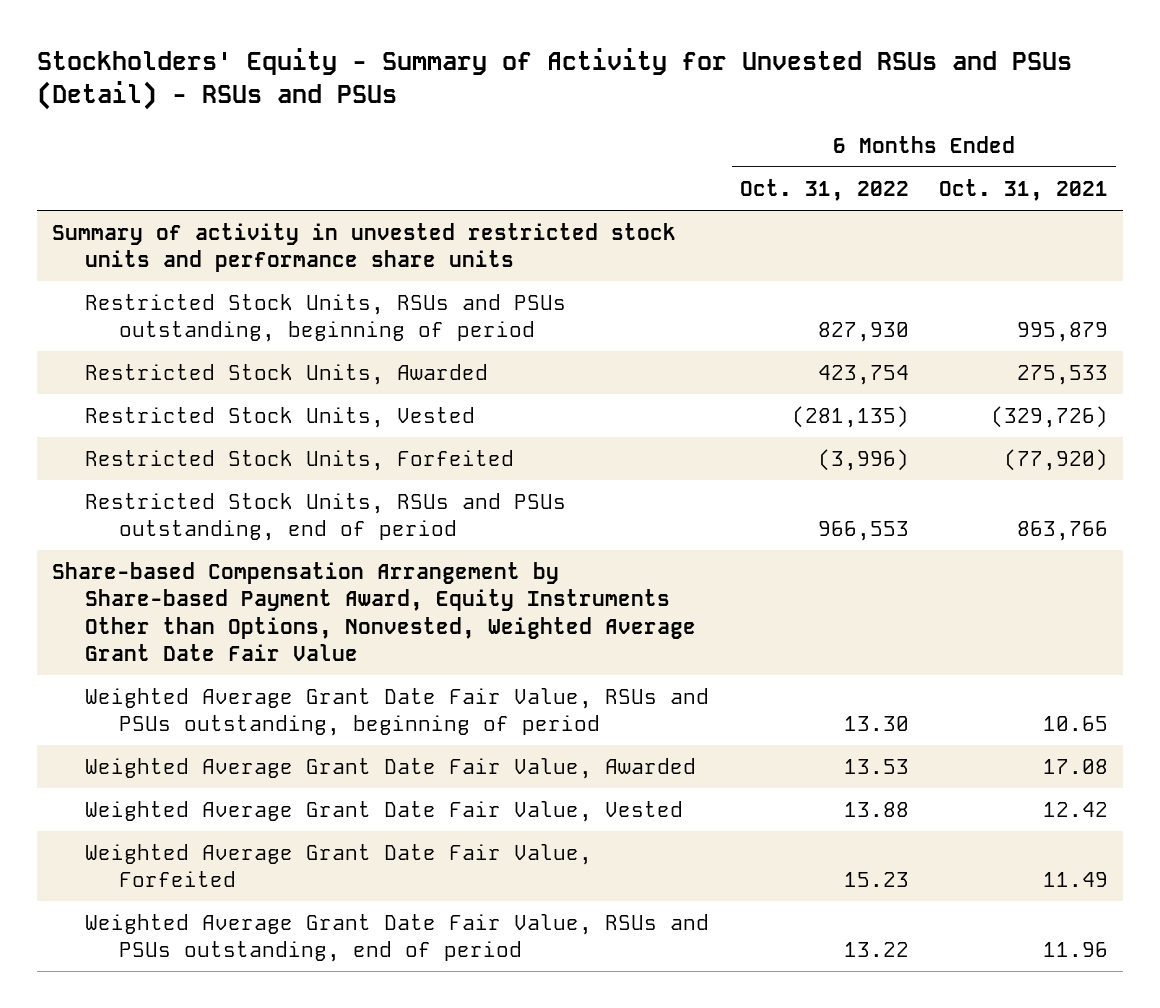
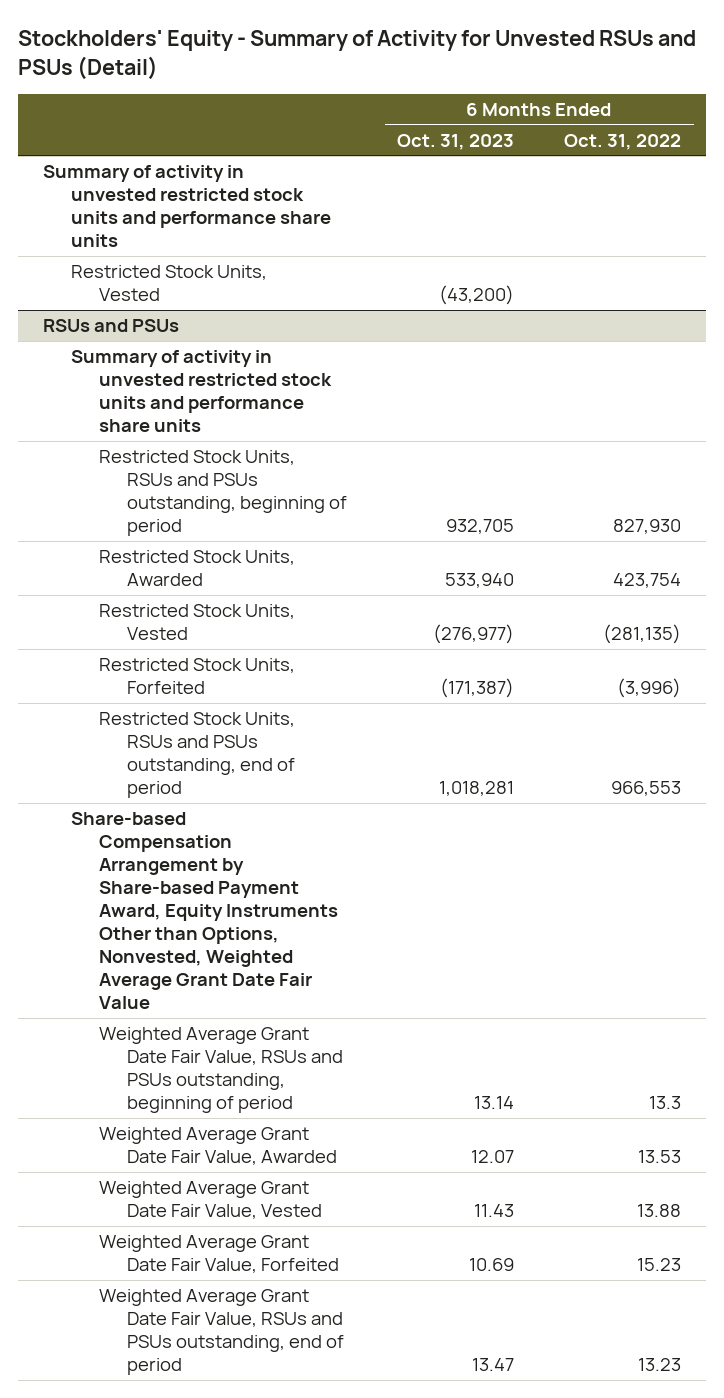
[36,47,1072,110] Stockholders' Equity - Summary of Activity for Unvested RSUs and PSUs (Detail) - RSUs and PSUs -> [17,30,696,81] Stockholders' Equity - Summary of Activity for Unvested RSUs and PSUs (Detail)
[939,178,1109,201] Oct. 31, 2021 -> none
none -> [397,133,515,150] Oct. 31, 2023
none -> [70,265,267,302] Restricted Stock Units, Vested
none -> [42,319,179,333] RSUs and PSUs
none -> [70,350,333,433] Summary of activity in unvested restricted stock units and performance share units
[843,716,909,732] 13.30 -> [649,1096,682,1110] 13.3
[843,942,909,958] 13.22 -> [638,1358,682,1372] 13.23

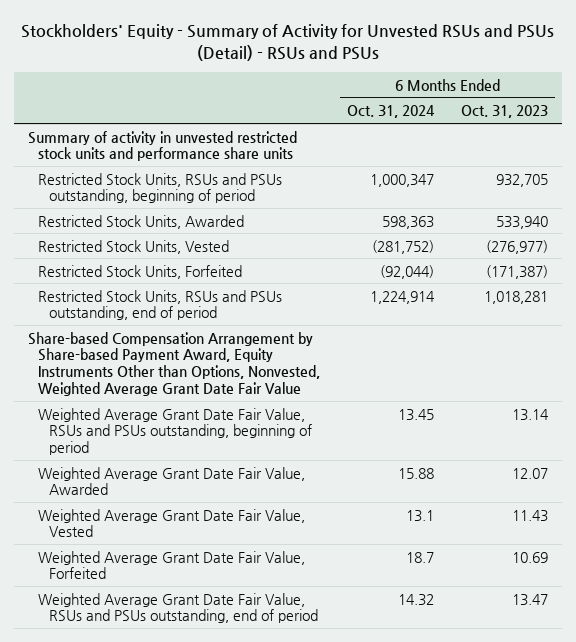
[17,30,696,81] Stockholders' Equity - Summary of Activity for Unvested RSUs and PSUs (Detail) -> [20,24,554,62] Stockholders' Equity - Summary of Activity for Unvested RSUs and PSUs (Detail) - RSUs and PSUs
[564,133,682,150] Oct. 31, 2022 -> none
none -> [347,105,436,119] Oct. 31, 2024
[70,265,267,302] Restricted Stock Units, Vested -> none
[42,319,179,333] RSUs and PSUs -> none
[70,350,333,433] Summary of activity in unvested restricted stock units and performance share units -> none

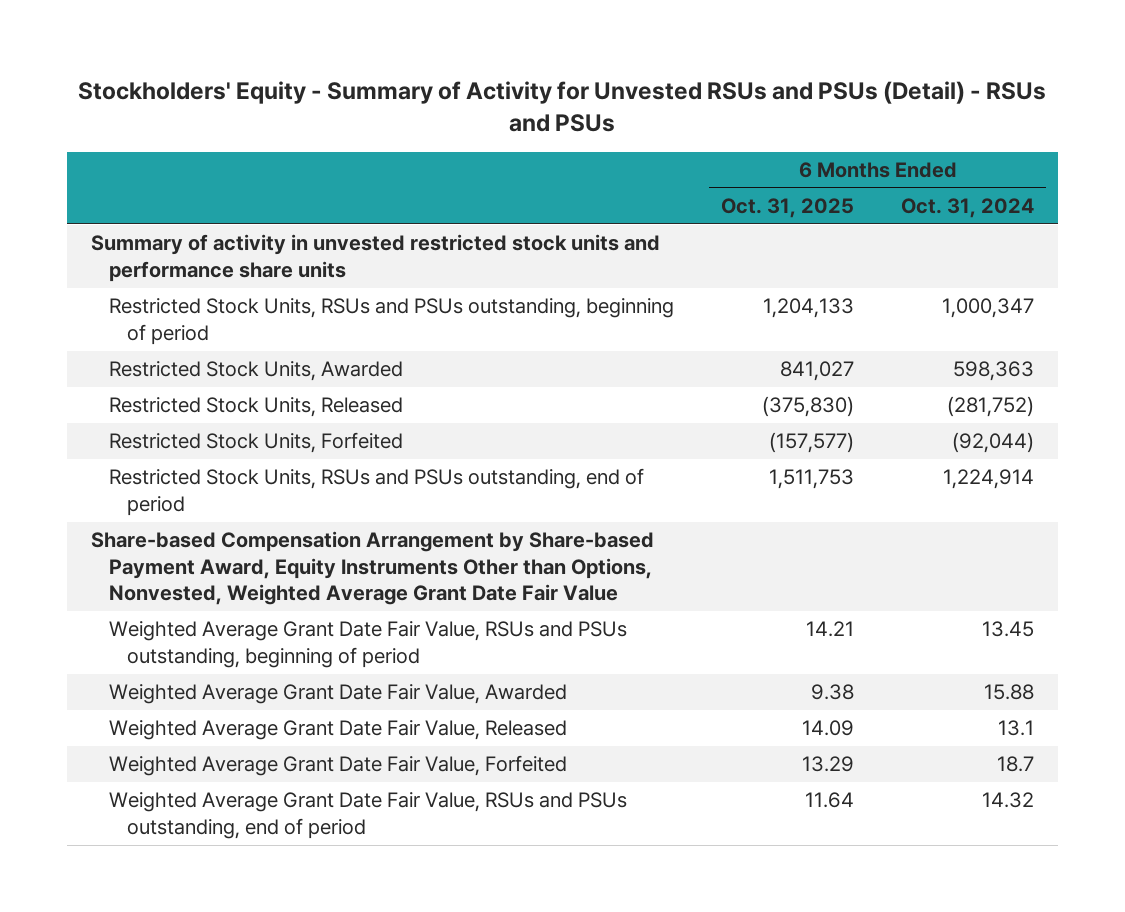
[461,105,549,119] Oct. 31, 2023 -> none
none -> [721,198,855,219] Oct. 31, 2025
[38,239,230,254] Restricted Stock Units, Vested -> [108,397,403,418] Restricted Stock Units, Released
[38,508,306,538] Weighted Average Grant Date Fair Value, Vested -> [108,720,567,741] Weighted Average Grant Date Fair Value, Released

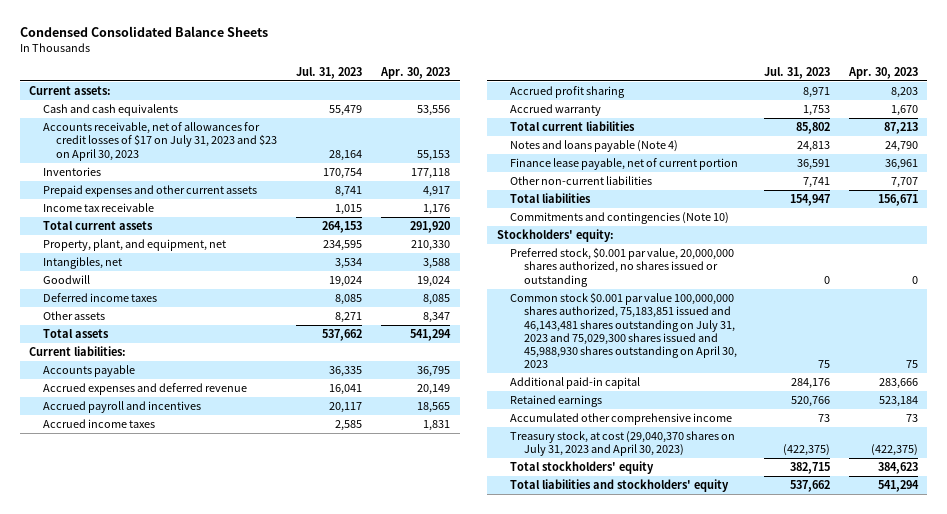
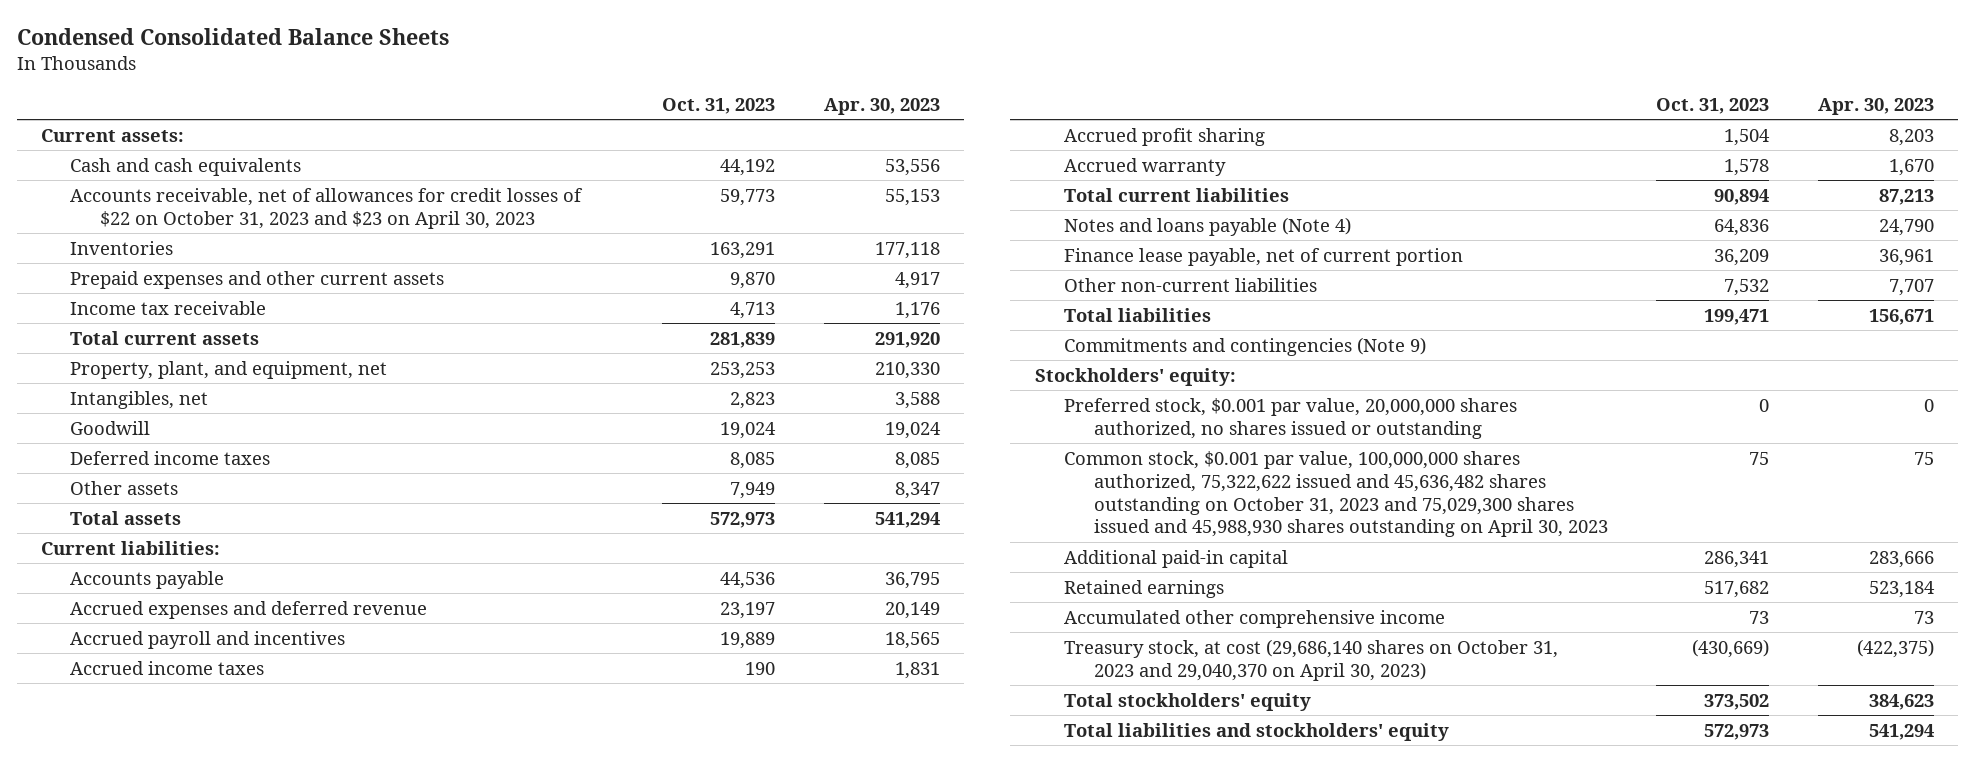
[296,66,363,79] Jul. 31, 2023 -> none
none -> [662,97,776,114] Oct. 31, 2023
[42,122,278,161] Accounts receivable, net of allowances for credit losses of $17 on July 31, 2023 and $23 on April 30, 2023 -> [70,187,584,229] Accounts receivable, net of allowances for credit losses of $22 on October 31, 2023 and $23 on April 30, 2023
[510,212,730,225] Commitments and contingencies (Note 10) -> [1064,336,1427,356] Commitments and contingencies (Note 9)
[510,292,737,369] Common stock $0.001 par value 100,000,000 shares authorized, 75,183,851 issued and 46,143,481 shares outstanding on July 31, 2023 and 75,029,300 shares issued and 45,988,930 shares outstanding on April 30, 2023 -> [1064,450,1608,538] Common stock, $0.001 par value, 100,000,000 shares authorized, 75,322,622 issued and 45,636,482 shares outstanding on October 31, 2023 and 75,029,300 shares issued and 45,988,930 shares outstanding on April 30, 2023
[510,431,736,457] Treasury stock, at cost (29,040,370 shares on July 31, 2023 and April 30, 2023) -> [1064,638,1559,681] Treasury stock, at cost (29,686,140 shares on October 31, 2023 and 29,040,370 on April 30, 2023)

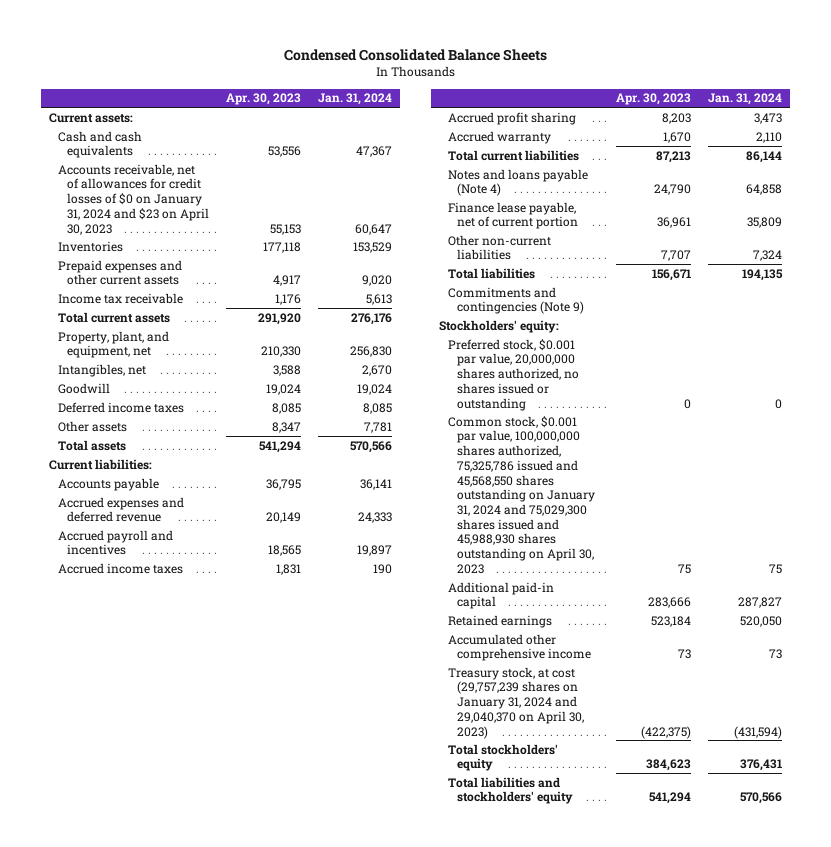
[662,97,776,114] Oct. 31, 2023 -> none
none -> [317,93,392,106] Jan. 31, 2024
[70,187,584,229] Accounts receivable, net of allowances for credit losses of $22 on October 31, 2023 and $23 on April 30, 2023 -> [58,163,209,235] Accounts receivable, net of allowances for credit losses of $0 on January 31, 2024 and $23 on April 30, 2023
[1064,450,1608,538] Common stock, $0.001 par value, 100,000,000 shares authorized, 75,322,622 issued and 45,636,482 shares outstanding on October 31, 2023 and 75,029,300 shares issued and 45,988,930 shares outstanding on April 30, 2023 -> [448,415,595,574] Common stock, $0.001 par value, 100,000,000 shares authorized, 75,325,786 issued and 45,568,550 shares outstanding on January 31, 2024 and 75,029,300 shares issued and 45,988,930 shares outstanding on April 30, 2023
[1064,638,1559,681] Treasury stock, at cost (29,686,140 shares on October 31, 2023 and 29,040,370 on April 30, 2023) -> [448,666,584,739] Treasury stock, at cost (29,757,239 shares on January 31, 2024 and 29,040,370 on April 30, 2023)

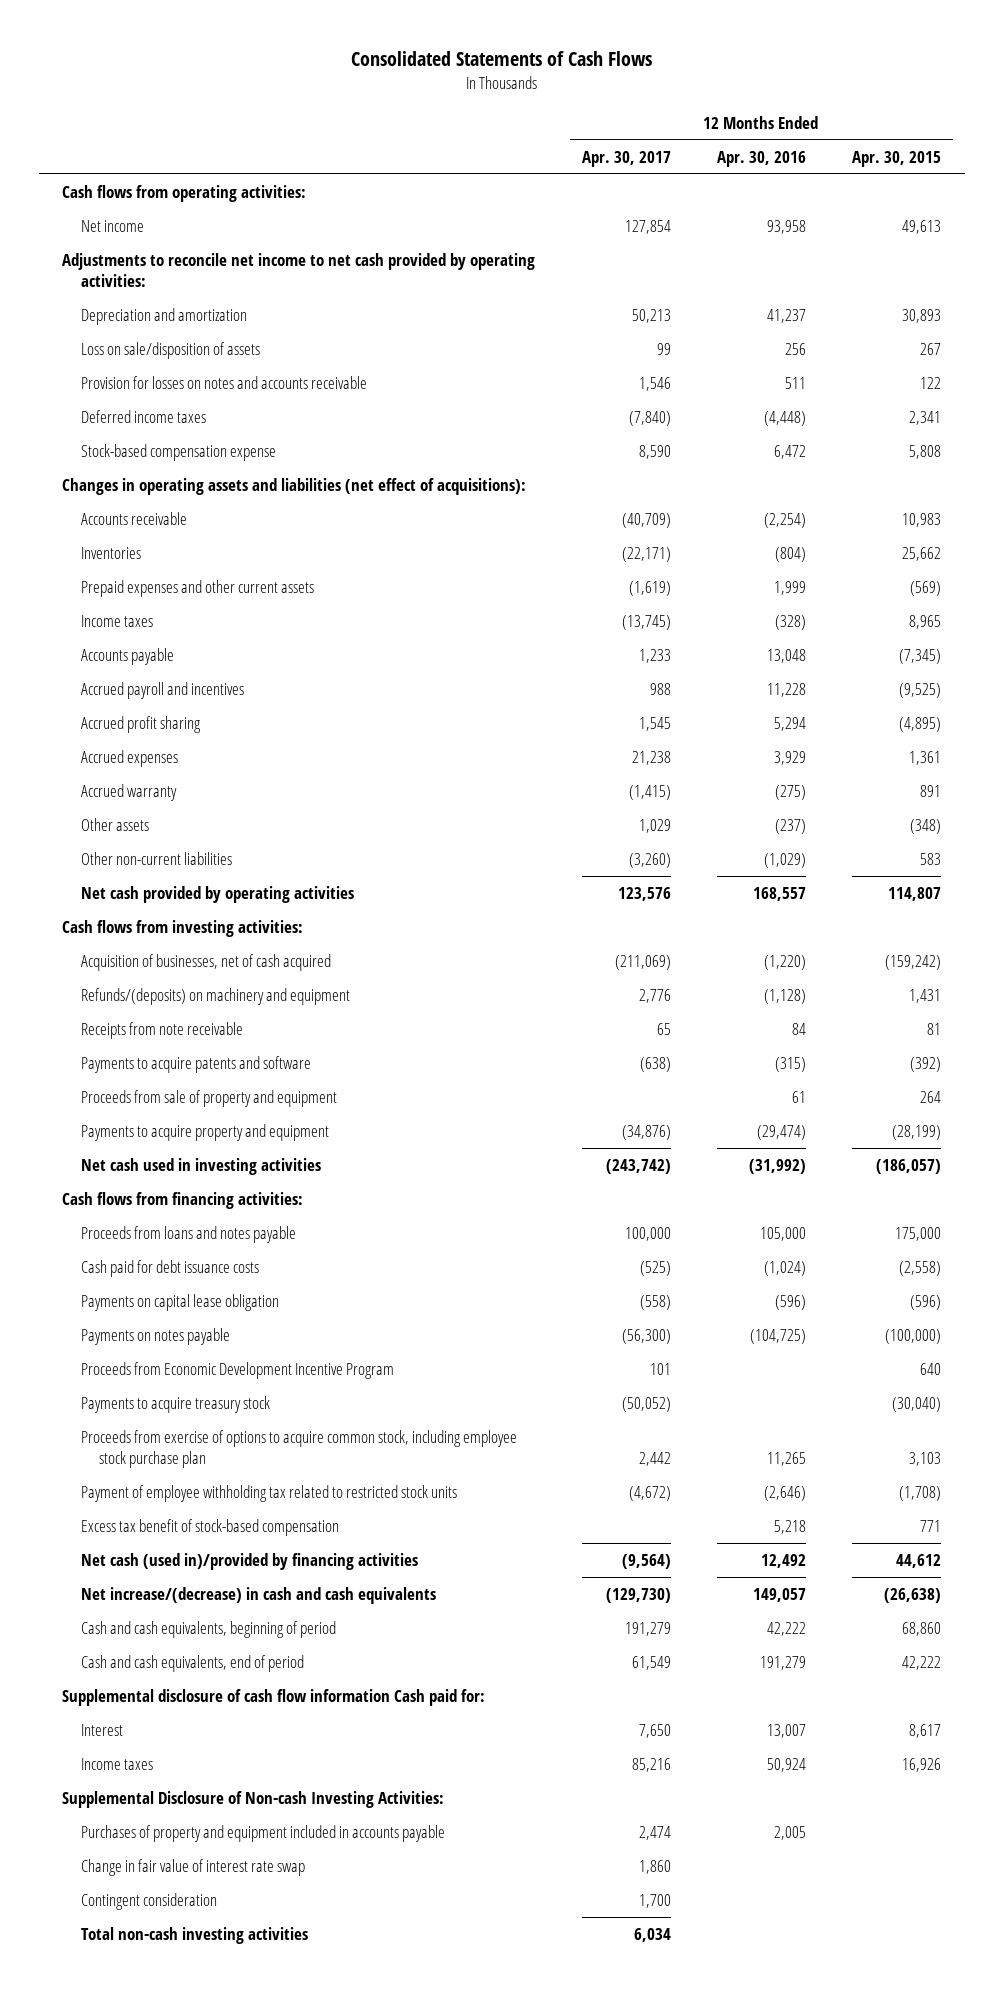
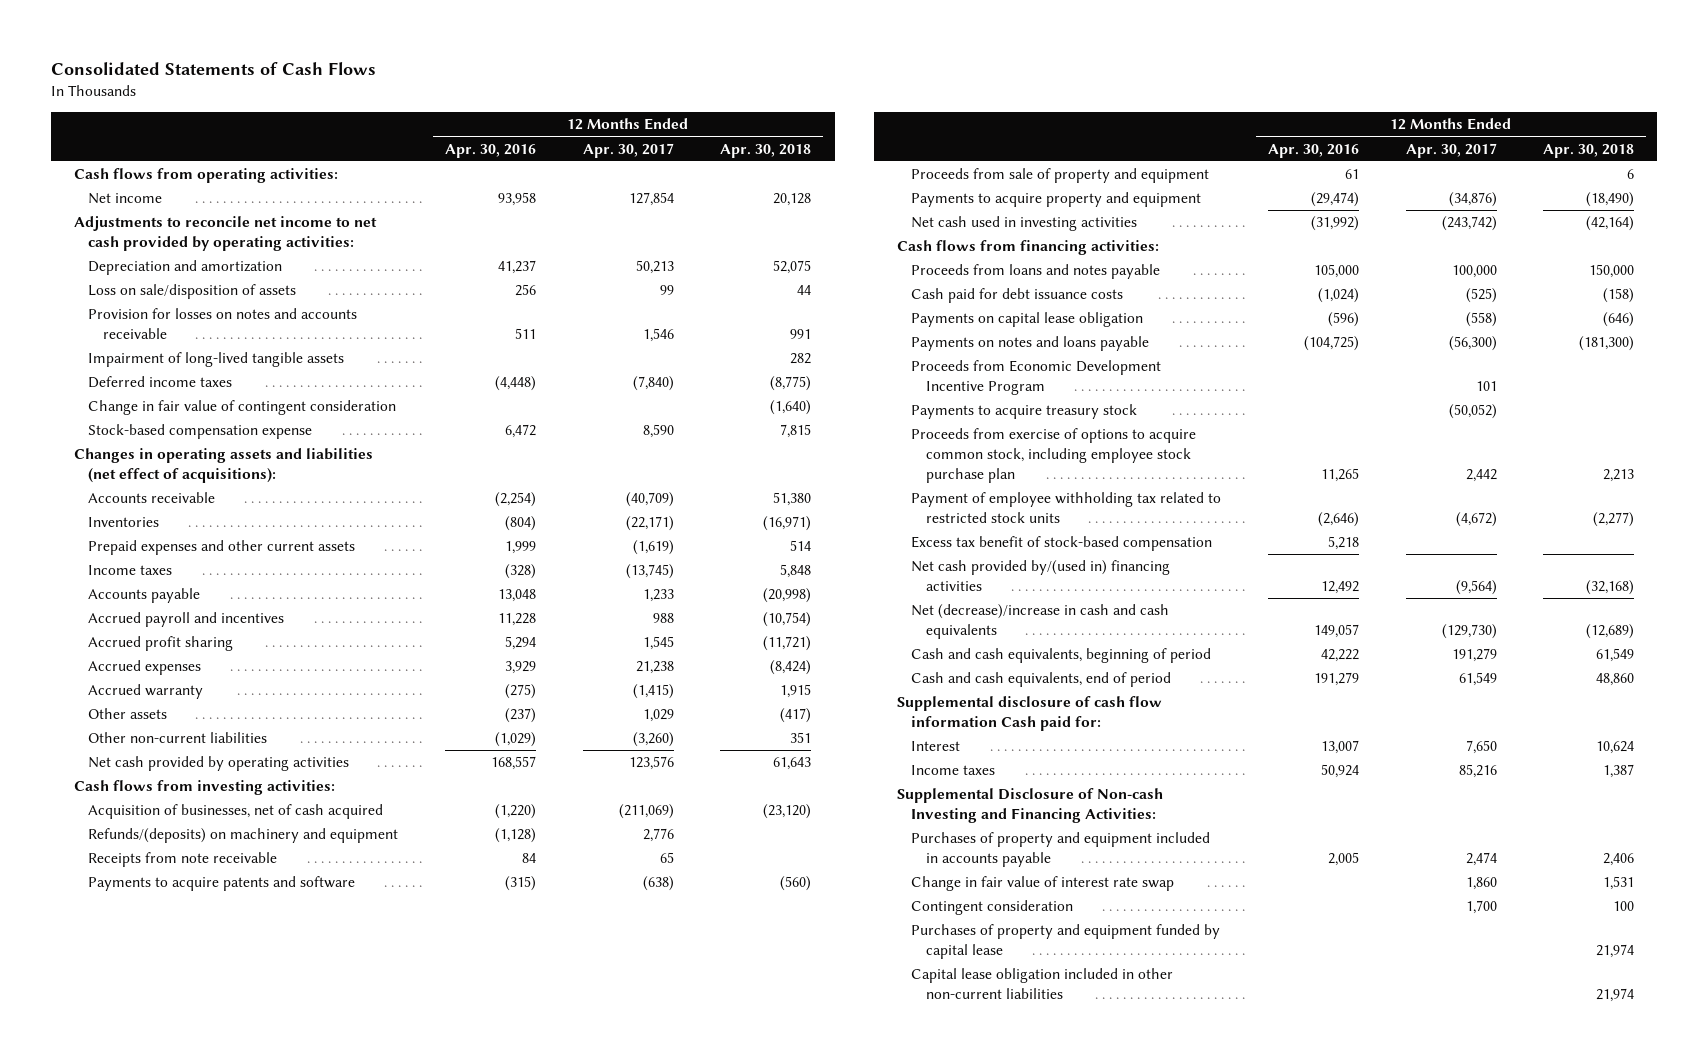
[852,150,942,167] Apr. 30, 2015 -> none
none -> [720,143,812,158] Apr. 30, 2018
none -> [88,352,345,368] Impairment of long-lived tangible assets
none -> [88,400,397,416] Change in fair value of contingent consideration
[80,1328,230,1346] Payments on notes payable -> [911,336,1150,352] Payments on notes and loans payable
[80,1553,418,1571] Net cash (used in)/provided by financing activities -> [911,560,1171,592] Net cash provided by/(used in) financing activities
[80,1587,436,1605] Net increase/(decrease) in cash and cash equivalents -> [911,604,1170,640] Net (decrease)/increase in cash and cash equivalents
[62,1791,445,1809] Supplemental Disclosure of Non-cash Investing Activities: -> [896,788,1163,824] Supplemental Disclosure of Non-cash Investing and Financing Activities:
[80,1927,308,1945] Total non-cash investing activities -> none
none -> [911,924,1221,960] Purchases of property and equipment funded by capital lease
none -> [911,968,1174,1000] Capital lease obligation included in other non-current liabilities

